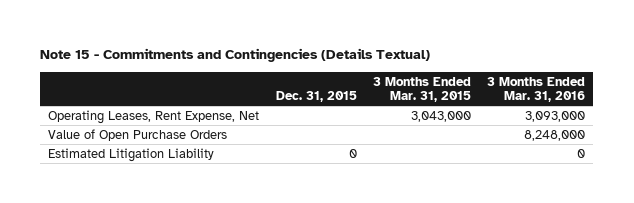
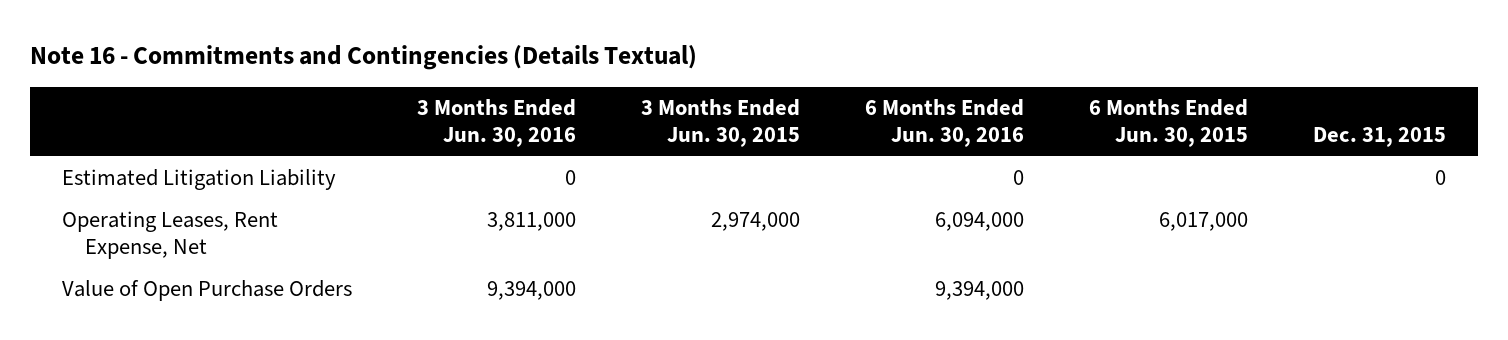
[40,48,431,63] Note 15 - Commitments and Contingencies (Details Textual) -> [29,45,697,71] Note 16 - Commitments and Contingencies (Details Textual)
[372,76,471,102] 3 Months Ended Mar. 31, 2015 -> none
[487,76,586,102] 3 Months Ended Mar. 31, 2016 -> none
none -> [417,99,577,147] 3 Months Ended Jun. 30, 2016
none -> [641,99,801,147] 3 Months Ended Jun. 30, 2015
none -> [864,99,1024,147] 6 Months Ended Jun. 30, 2016
none -> [1088,99,1248,147] 6 Months Ended Jun. 30, 2015
[48,147,215,162] Estimated Litigation Liability -> [62,169,337,191] Estimated Litigation Liability

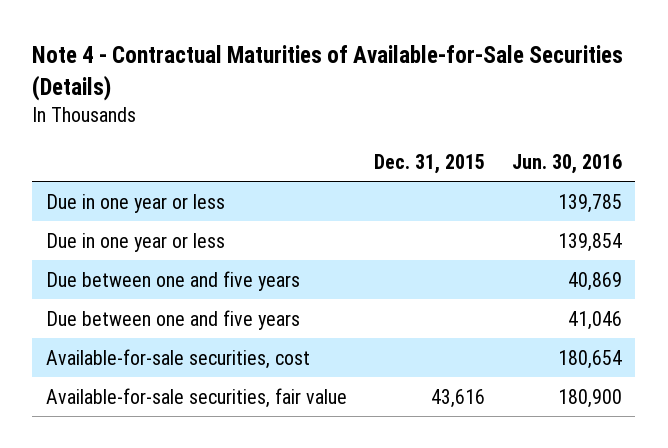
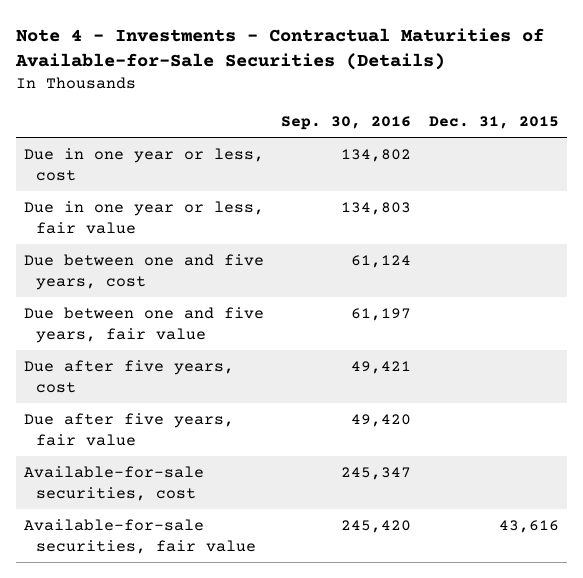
[32,45,624,101] Note 4 - Contractual Maturities of Available-for-Sale Securities (Details) -> [14,28,544,71] Note 4 - Investments - Contractual Maturities of Available-for-Sale Securities (Details)
[511,153,622,174] Jun. 30, 2016 -> none
none -> [281,115,412,130] Sep. 30, 2016
[45,193,225,213] Due in one year or less -> [24,147,265,181] Due in one year or less, cost
[45,232,225,252] Due in one year or less -> [24,200,265,234] Due in one year or less, fair value
[45,270,300,291] Due between one and five years -> [24,253,265,290] Due between one and five years, cost
[45,309,300,330] Due between one and five years -> [24,306,265,343] Due between one and five years, fair value
none -> [24,359,235,393] Due after five years, cost
none -> [24,412,235,446] Due after five years, fair value

